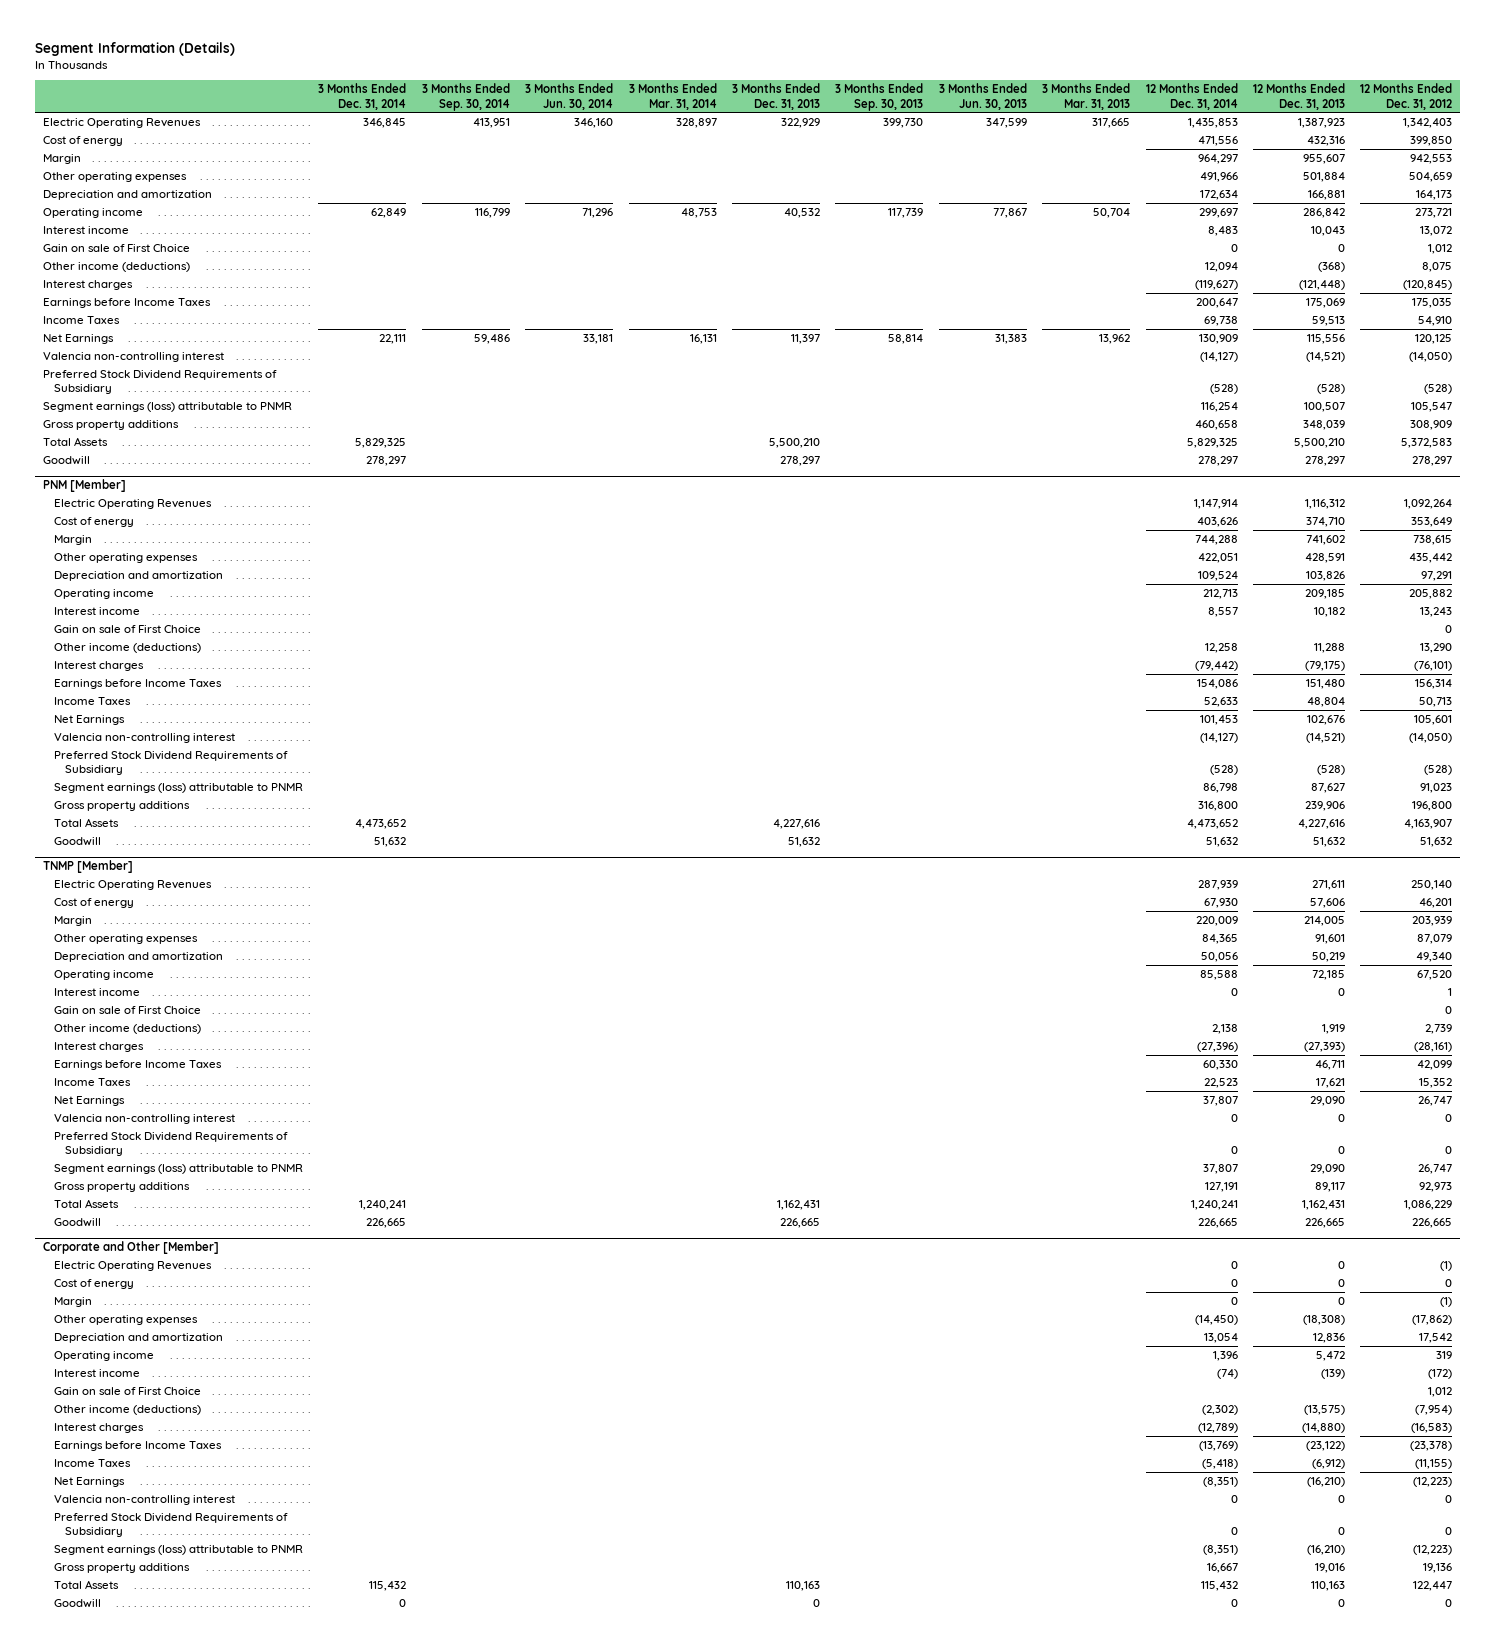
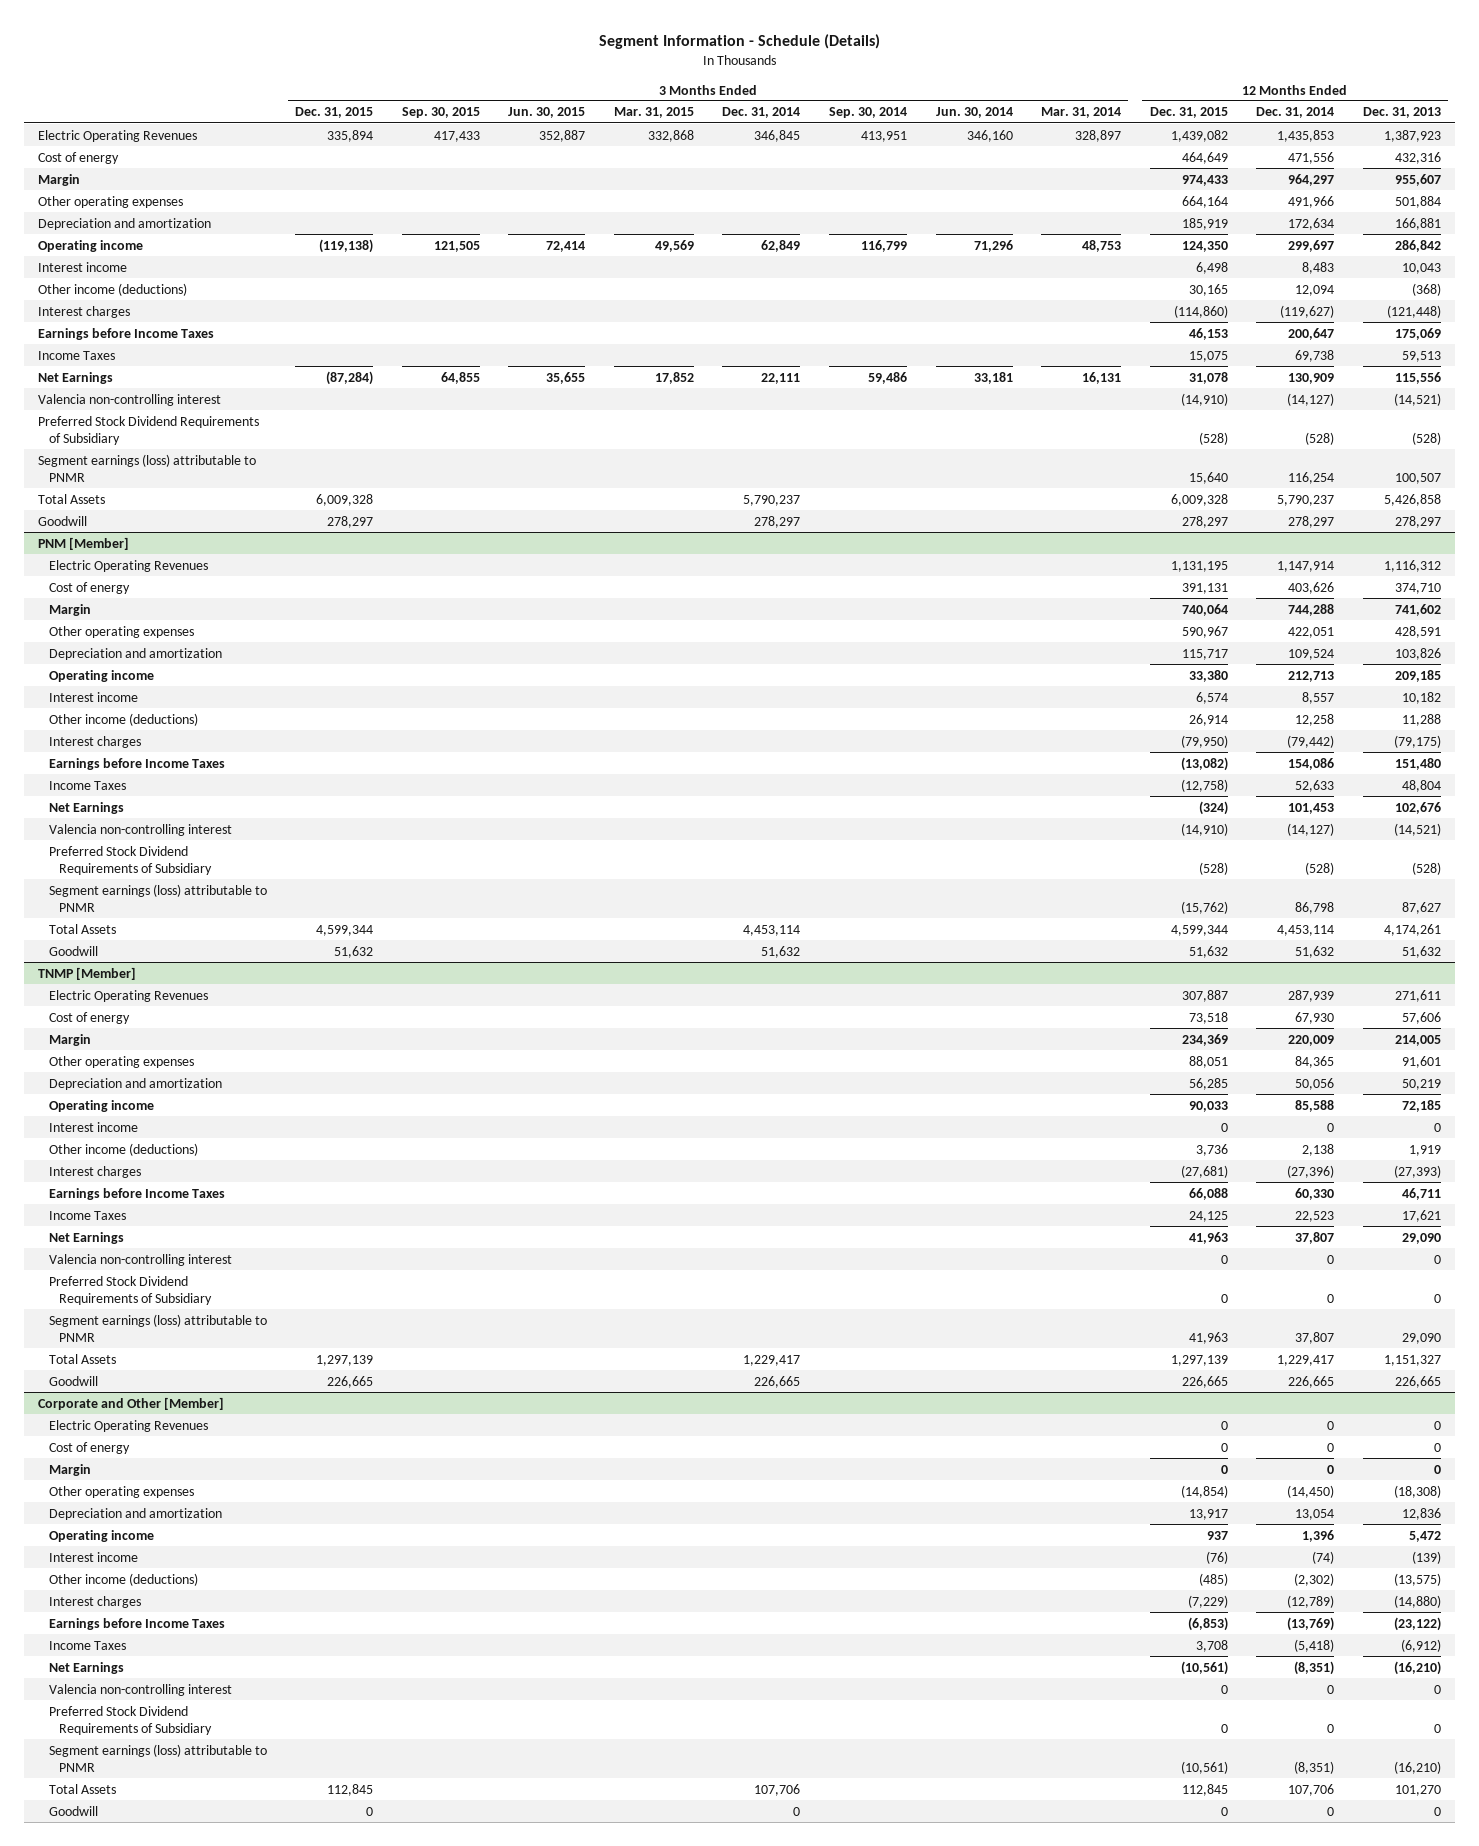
[35,42,236,57] Segment Information (Details) -> [598,34,880,50] Segment Information - Schedule (Details)
[732,83,821,110] 3 Months Ended Dec. 31, 2013 -> none
[835,83,924,111] 3 Months Ended Sep. 30, 2013 -> none
[938,83,1027,110] 3 Months Ended Jun. 30, 2013 -> none
[1042,83,1131,110] 3 Months Ended Mar. 31, 2013 -> none
[1360,83,1453,110] 12 Months Ended Dec. 31, 2012 -> none
none -> [295,107,374,119] Dec. 31, 2015
none -> [401,107,480,119] Sep. 30, 2015
none -> [508,107,586,119] Jun. 30, 2015
none -> [613,107,694,119] Mar. 31, 2015
none -> [1149,107,1228,119] Dec. 31, 2015
[42,244,190,253] Gain on sale of First Choice -> none
[42,420,179,431] Gross property additions -> none
[355,438,407,449] 5,829,325 -> [743,494,801,506] 5,790,237
[1186,438,1238,449] 5,829,325 -> [1277,494,1335,506] 5,790,237
[1293,438,1345,449] 5,500,210 -> [1383,493,1441,506] 5,426,858
[54,625,202,634] Gain on sale of First Choice -> none
[54,801,191,812] Gross property additions -> none
[355,819,407,830] 4,473,652 -> [743,924,801,936] 4,453,114
[1186,819,1238,830] 4,473,652 -> [1277,924,1335,936] 4,453,114
[1297,819,1345,830] 4,227,616 -> [1383,923,1441,936] 4,174,261
[54,1006,202,1015] Gain on sale of First Choice -> none
[54,1182,191,1193] Gross property additions -> none
[359,1200,407,1211] 1,240,241 -> [743,1354,801,1366] 1,229,417
[1190,1200,1238,1211] 1,240,241 -> [1277,1354,1335,1366] 1,229,417
[1301,1200,1345,1211] 1,162,431 -> [1383,1354,1441,1366] 1,151,327
[54,1387,202,1396] Gain on sale of First Choice -> none
[54,1563,191,1574] Gross property additions -> none
[369,1581,407,1592] 115,432 -> [754,1783,801,1796] 107,706
[1200,1581,1238,1592] 115,432 -> [1288,1783,1335,1796] 107,706
[1310,1581,1345,1592] 110,163 -> [1394,1784,1441,1796] 101,270

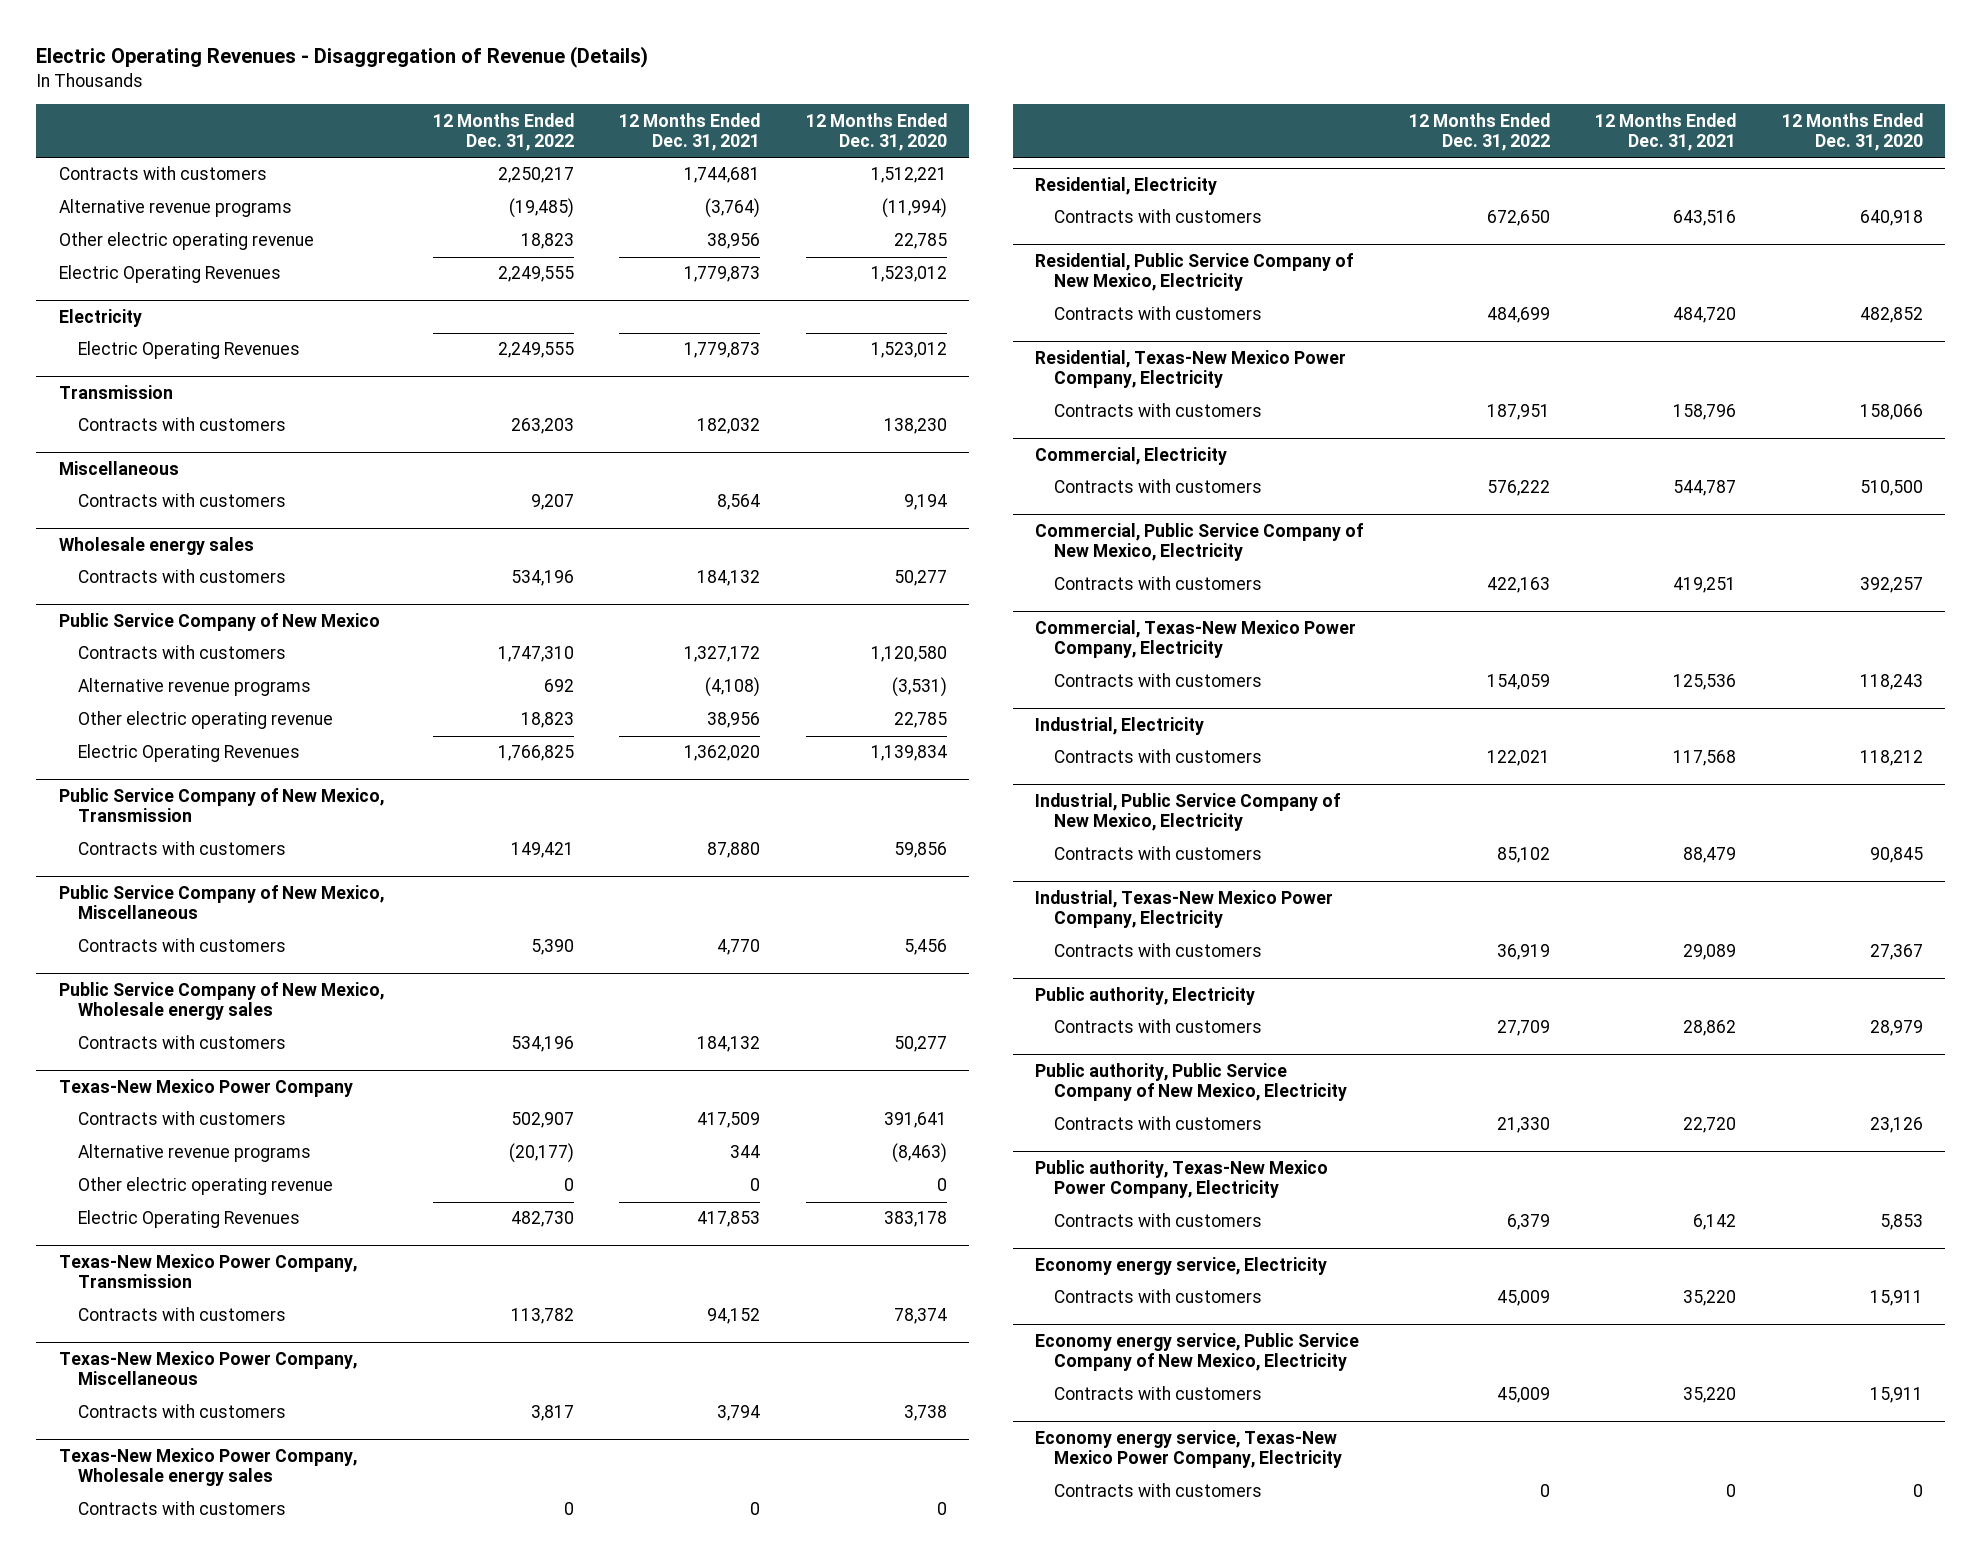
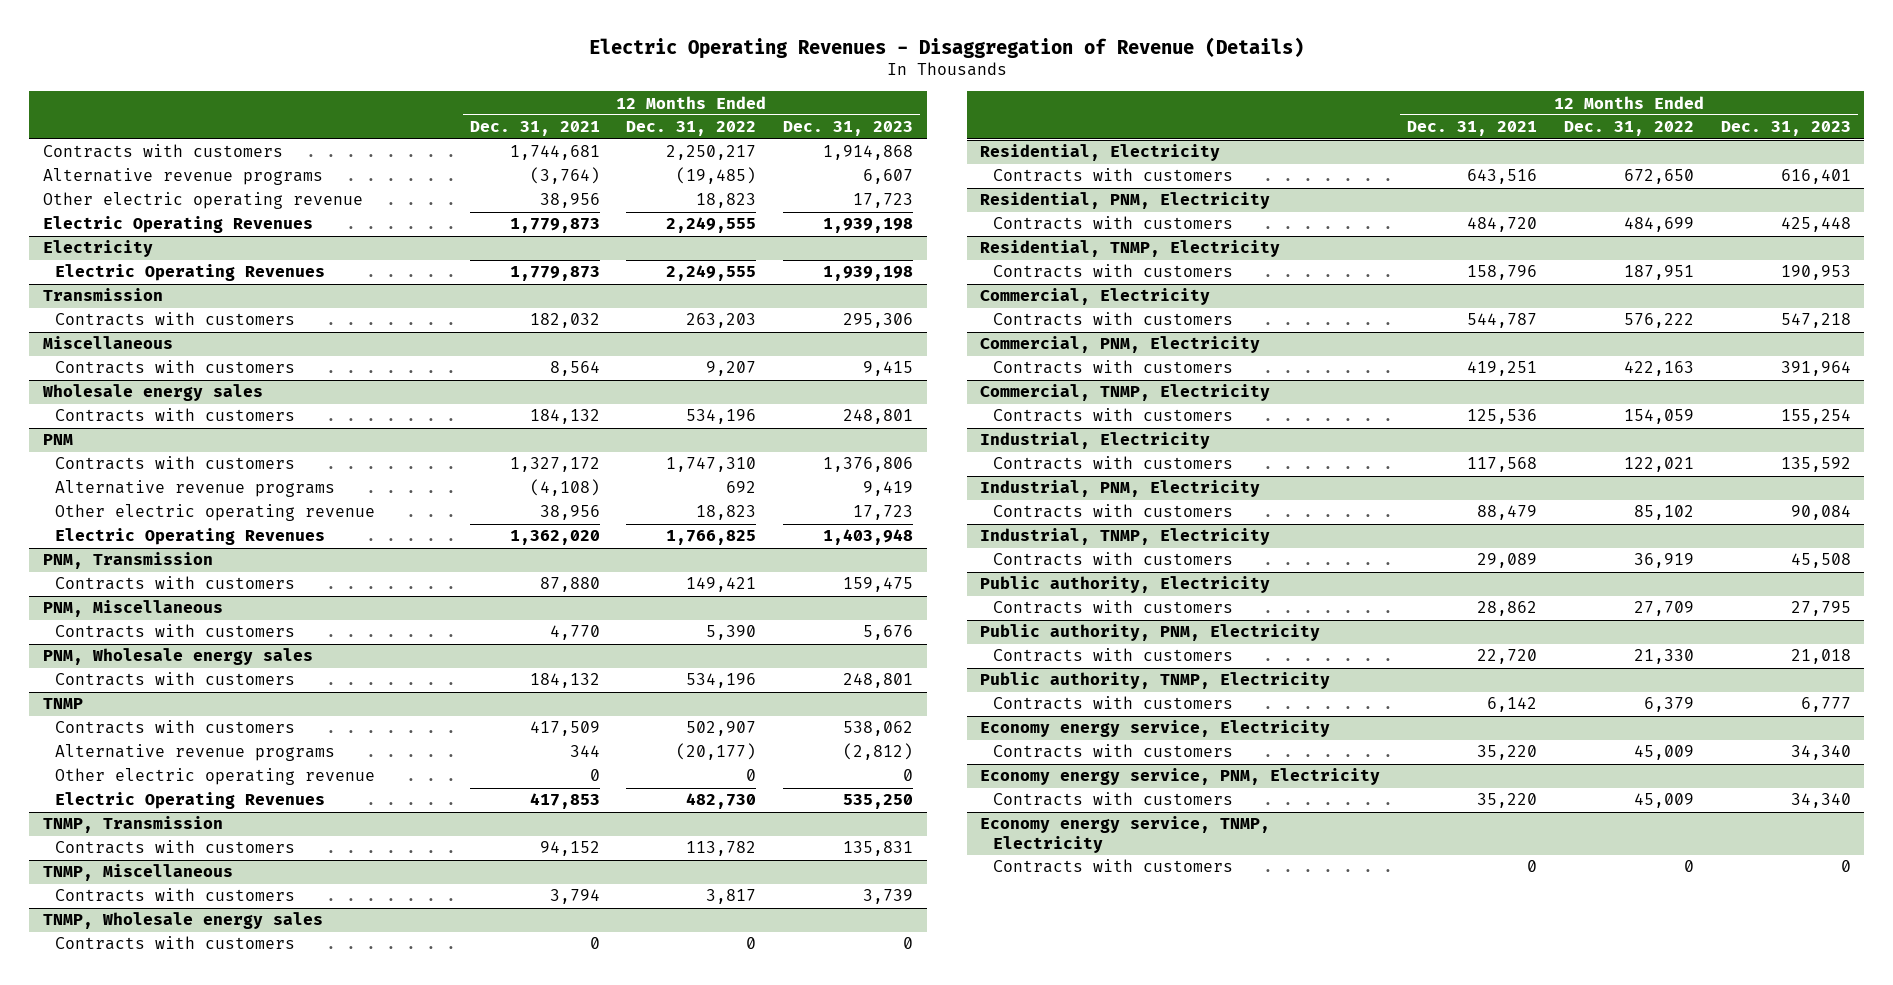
[805,112,947,152] 12 Months Ended Dec. 31, 2020 -> none
none -> [783,121,914,137] Dec. 31, 2023
[59,612,381,631] Public Service Company of New Mexico -> [42,434,73,446] PNM
[59,787,385,823] Public Service Company of New Mexico, Transmission -> none
none -> [42,552,213,570] PNM, Transmission
[59,884,385,920] Public Service Company of New Mexico, Miscellaneous -> none
none -> [42,600,223,618] PNM, Miscellaneous
[59,981,385,1021] Public Service Company of New Mexico, Wholesale energy sales -> none
none -> [42,648,313,666] PNM, Wholesale energy sales
[59,1078,354,1097] Texas-New Mexico Power Company -> [42,698,83,710] TNMP
[59,1253,358,1289] Texas-New Mexico Power Company, Transmission -> none
none -> [42,816,223,834] TNMP, Transmission
[59,1350,358,1386] Texas-New Mexico Power Company, Miscellaneous -> none
none -> [42,864,233,882] TNMP, Miscellaneous
[59,1447,358,1487] Texas-New Mexico Power Company, Wholesale energy sales -> none
none -> [42,912,323,930] TNMP, Wholesale energy sales
[1035,252,1354,292] Residential, Public Service Company of New Mexico, Electricity -> none
none -> [980,192,1271,210] Residential, PNM, Electricity
[1035,349,1347,389] Residential, Texas-New Mexico Power Company, Electricity -> none
none -> [980,240,1281,258] Residential, TNMP, Electricity
[1035,522,1364,562] Commercial, Public Service Company of New Mexico, Electricity -> none
none -> [980,336,1261,354] Commercial, PNM, Electricity
[1035,619,1357,659] Commercial, Texas-New Mexico Power Company, Electricity -> none
none -> [980,384,1271,402] Commercial, TNMP, Electricity
[1035,792,1341,832] Industrial, Public Service Company of New Mexico, Electricity -> none
none -> [980,480,1261,498] Industrial, PNM, Electricity
[1035,889,1334,929] Industrial, Texas-New Mexico Power Company, Electricity -> none
none -> [980,528,1271,546] Industrial, TNMP, Electricity
[1035,1062,1347,1102] Public authority, Public Service Company of New Mexico, Electricity -> none
none -> [980,624,1321,642] Public authority, PNM, Electricity
[1035,1159,1329,1199] Public authority, Texas-New Mexico Power Company, Electricity -> none
none -> [980,672,1331,690] Public authority, TNMP, Electricity
[1035,1332,1360,1372] Economy energy service, Public Service Company of New Mexico, Electricity -> none
none -> [980,768,1381,786] Economy energy service, PNM, Electricity
[1035,1429,1342,1469] Economy energy service, Texas-New Mexico Power Company, Electricity -> none
none -> [980,816,1271,853] Economy energy service, TNMP, Electricity

